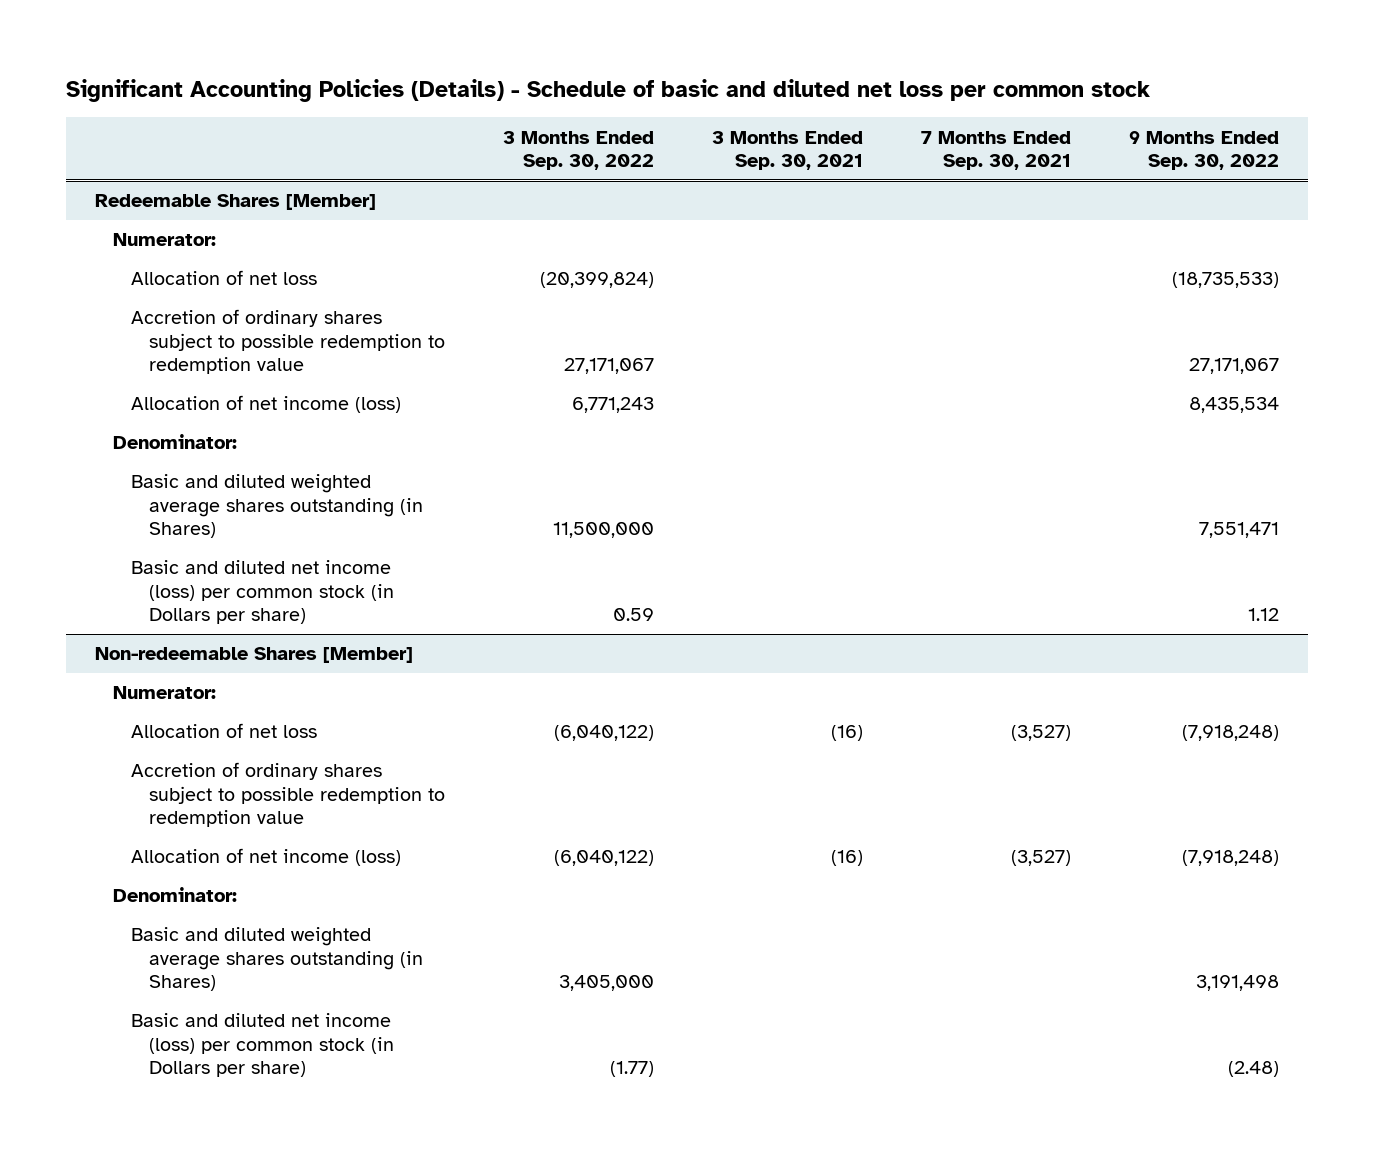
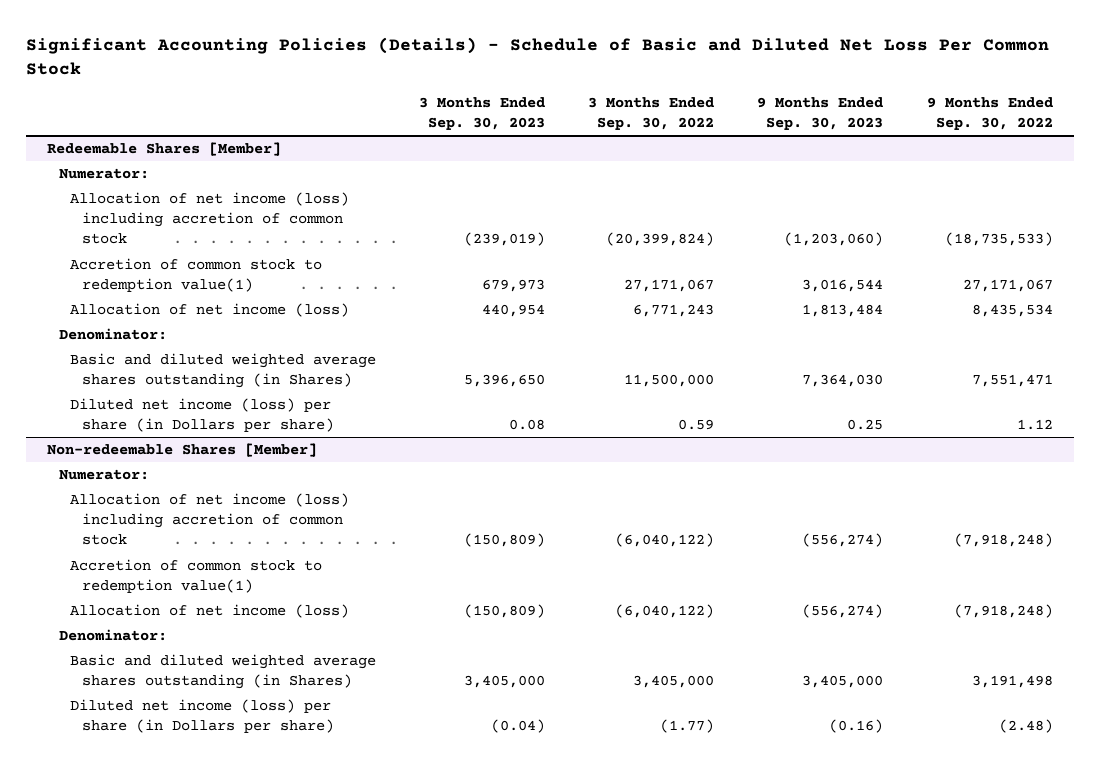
[65,78,1150,102] Significant Accounting Policies (Details) - Schedule of basic and diluted net loss per common stock -> [25,36,1049,76] Significant Accounting Policies (Details) - Schedule of Basic and Diluted Net Loss Per Common Stock
[711,130,863,170] 3 Months Ended Sep. 30, 2021 -> none
[920,130,1071,170] 7 Months Ended Sep. 30, 2021 -> none
none -> [419,96,546,130] 3 Months Ended Sep. 30, 2023
none -> [757,96,884,130] 9 Months Ended Sep. 30, 2023
[130,270,317,286] Allocation of net loss -> [70,192,350,245] Allocation of net income (loss) including accretion of common stock
[130,309,445,375] Accretion of ordinary shares subject to possible redemption to redemption value -> [70,258,323,293] Accretion of common stock to redemption value(1)
[130,560,394,625] Basic and diluted net income (loss) per common stock (in Dollars per share) -> [70,398,334,433] Diluted net income (loss) per share (in Dollars per share)
[130,762,445,828] Accretion of ordinary shares subject to possible redemption to redemption value -> none
[130,723,317,739] Allocation of net loss -> [70,493,350,546] Allocation of net income (loss) including accretion of common stock
none -> [70,559,323,594] Accretion of common stock to redemption value(1)
[130,1013,394,1078] Basic and diluted net income (loss) per common stock (in Dollars per share) -> [70,699,334,734] Diluted net income (loss) per share (in Dollars per share)

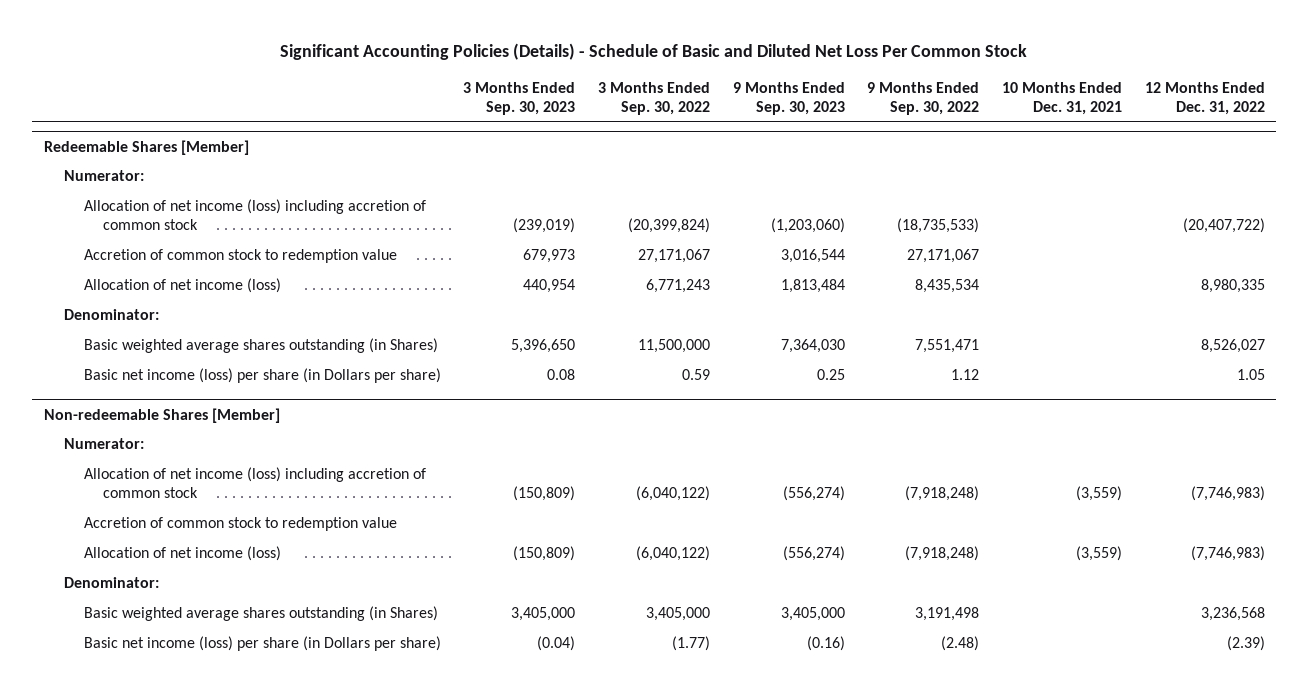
none -> [1002,81,1123,115] 10 Months Ended Dec. 31, 2021
none -> [1144,81,1265,115] 12 Months Ended Dec. 31, 2022
[70,258,323,293] Accretion of common stock to redemption value(1) -> [83,248,397,263] Accretion of common stock to redemption value
[70,353,377,389] Basic and diluted weighted average shares outstanding (in Shares) -> [83,337,438,353] Basic weighted average shares outstanding (in Shares)
[70,398,334,433] Diluted net income (loss) per share (in Dollars per share) -> [83,367,441,383] Basic net income (loss) per share (in Dollars per share)
[70,559,323,594] Accretion of common stock to redemption value(1) -> [83,516,397,531] Accretion of common stock to redemption value
[70,654,377,690] Basic and diluted weighted average shares outstanding (in Shares) -> [83,605,438,621] Basic weighted average shares outstanding (in Shares)
[70,699,334,734] Diluted net income (loss) per share (in Dollars per share) -> [83,635,441,651] Basic net income (loss) per share (in Dollars per share)

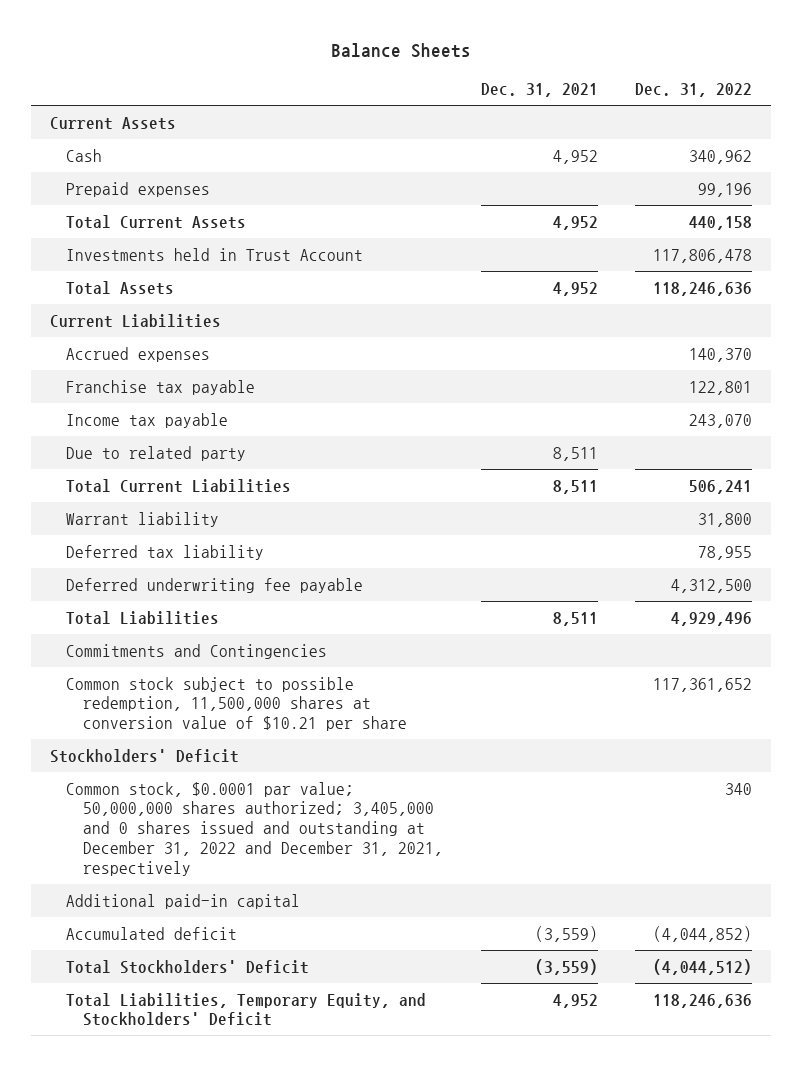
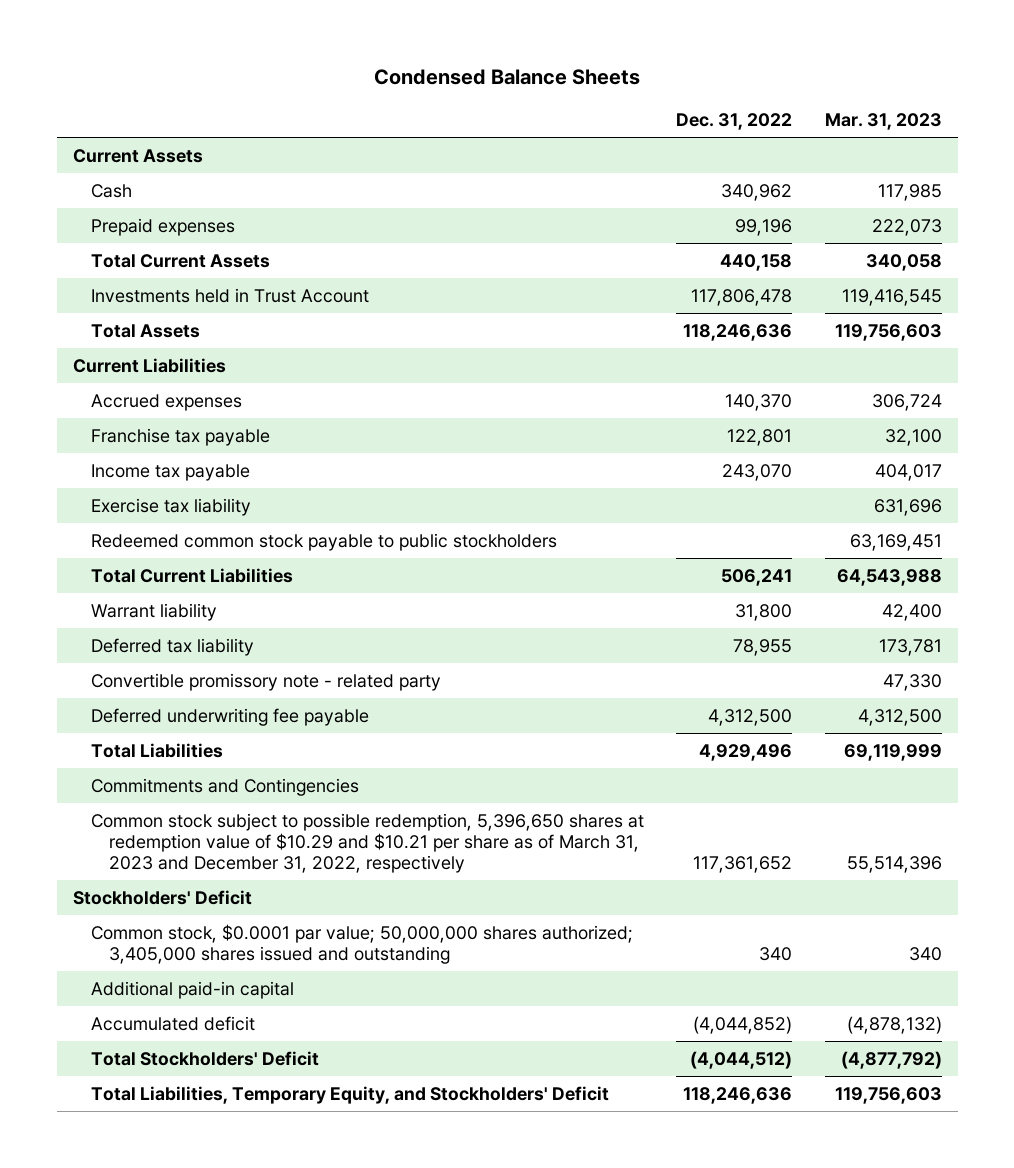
[330,43,471,59] Balance Sheets -> [374,69,641,86] Condensed Balance Sheets
[480,83,598,98] Dec. 31, 2021 -> none
none -> [824,113,942,131] Mar. 31, 2023
[66,445,247,461] Due to related party -> none
none -> [90,497,251,516] Exercise tax liability
none -> [90,532,557,551] Redeemed common stock payable to public stockholders
none -> [90,672,441,691] Convertible promissory note - related party
[66,676,408,732] Common stock subject to possible redemption, 11,500,000 shares at conversion value of $10.21 per share -> [90,812,644,874] Common stock subject to possible redemption, 5,396,650 shares at redemption value of $10.29 and $10.21 per share as of March 31, 2023 and December 31, 2022, respectively
[66,781,444,876] Common stock, $0.0001 par value; 50,000,000 shares authorized; 3,405,000 and 0 shares issued and outstanding at December 31, 2022 and December 31, 2021, respectively -> [90,923,633,964] Common stock, $0.0001 par value; 50,000,000 shares authorized; 3,405,000 shares issued and outstanding

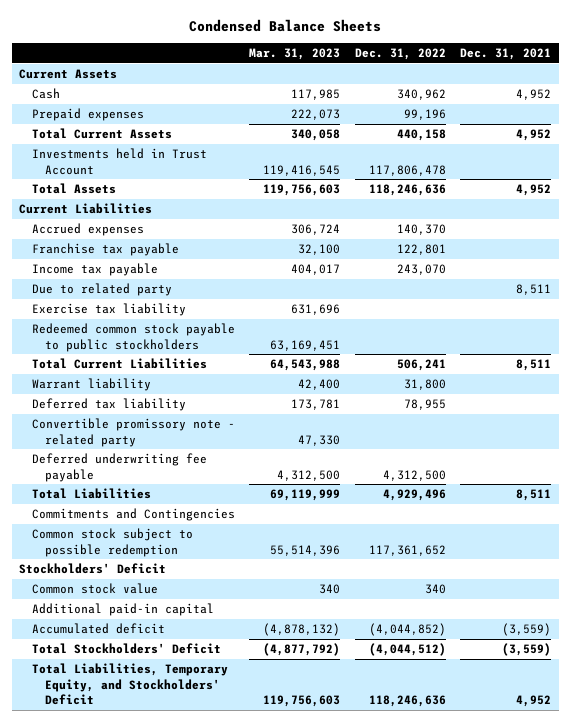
none -> [460,47,552,60] Dec. 31, 2021
none -> [31,283,172,297] Due to related party
[90,812,644,874] Common stock subject to possible redemption, 5,396,650 shares at redemption value of $10.29 and $10.21 per share as of March 31, 2023 and December 31, 2022, respectively -> [31,528,193,557] Common stock subject to possible redemption
[90,923,633,964] Common stock, $0.0001 par value; 50,000,000 shares authorized; 3,405,000 shares issued and outstanding -> [31,583,158,595] Common stock value

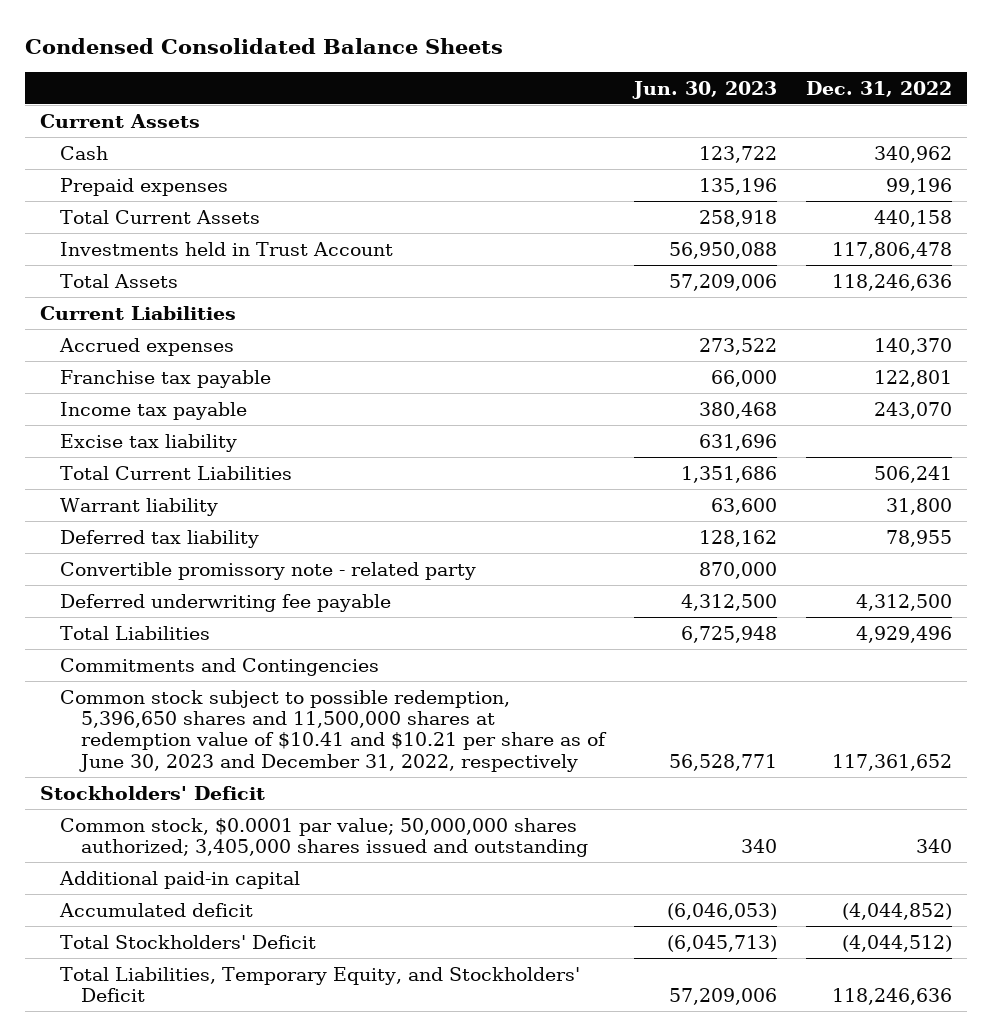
[189,18,382,32] Condensed Balance Sheets -> [25,37,504,54] Condensed Consolidated Balance Sheets
[249,47,341,60] Mar. 31, 2023 -> none
[460,47,552,60] Dec. 31, 2021 -> none
none -> [631,80,777,99] Jun. 30, 2023
[31,283,172,297] Due to related party -> none
[31,323,235,352] Redeemed common stock payable to public stockholders -> none
[31,303,186,317] Exercise tax liability -> [60,433,238,452] Excise tax liability
[31,528,193,557] Common stock subject to possible redemption -> [60,689,607,772] Common stock subject to possible redemption, 5,396,650 shares and 11,500,000 shares at redemption value of $10.41 and $10.21 per share as of June 30, 2023 and December 31, 2022, respectively
[31,583,158,595] Common stock value -> [60,817,588,858] Common stock, $0.0001 par value; 50,000,000 shares authorized; 3,405,000 shares issued and outstanding

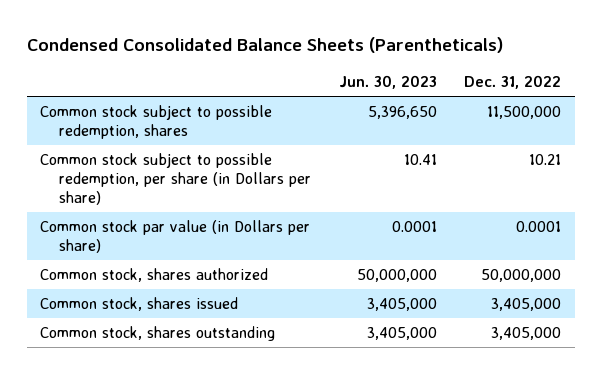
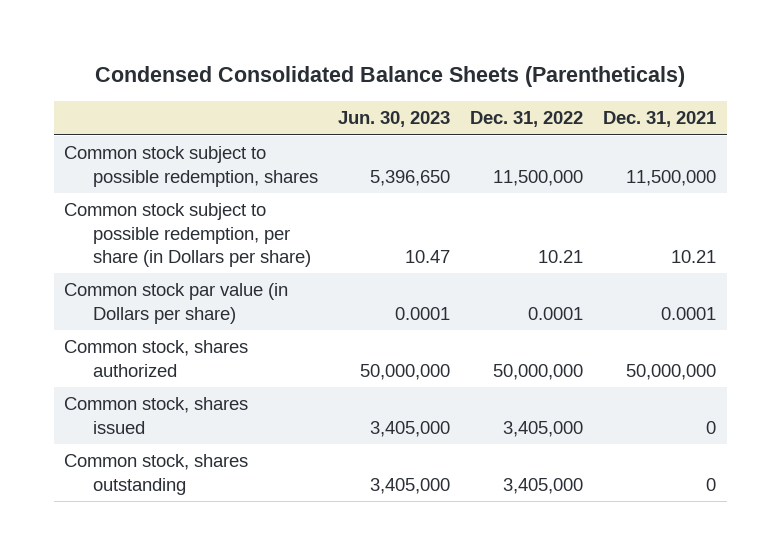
none -> [603,111,717,128] Dec. 31, 2021
[403,153,437,165] 10.41 -> [404,249,450,263] 10.47

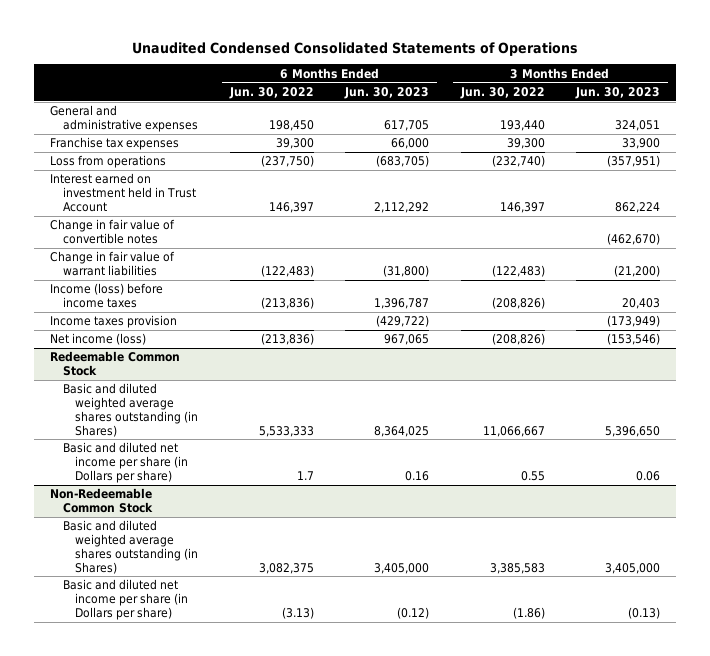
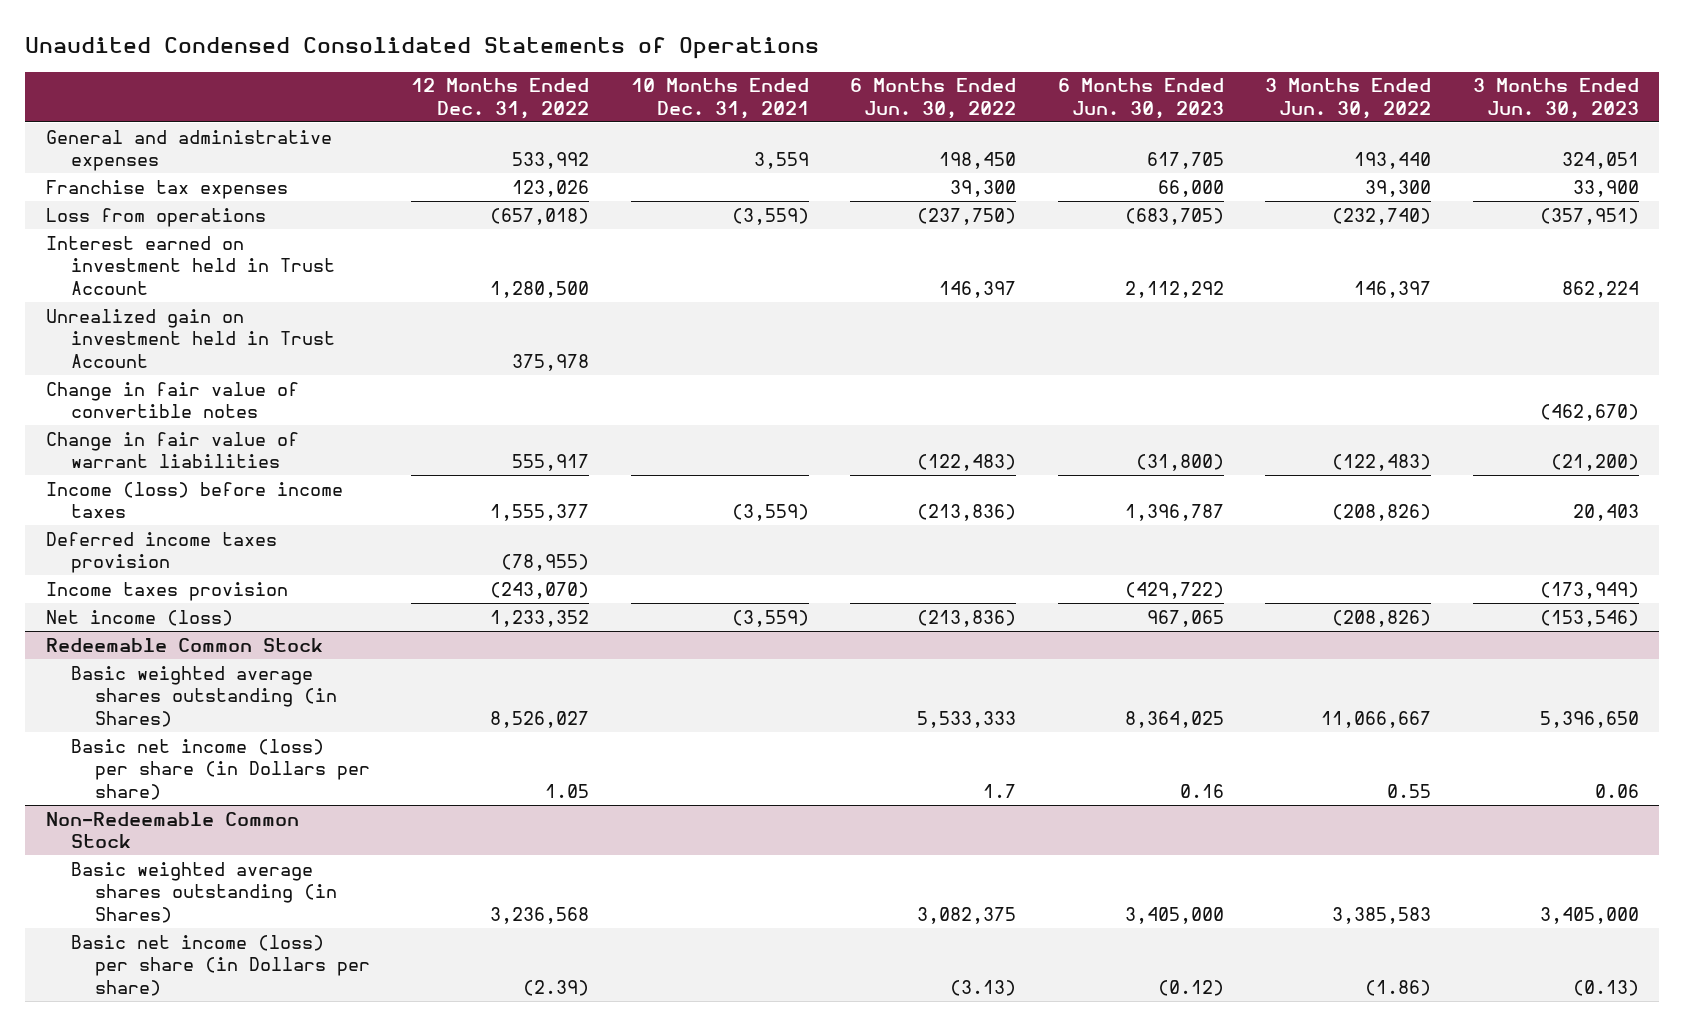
none -> [411,78,590,120] 12 Months Ended Dec. 31, 2022
none -> [630,78,809,120] 10 Months Ended Dec. 31, 2021
none -> [46,308,335,369] Unrealized gain on investment held in Trust Account
none -> [46,531,278,574] Deferred income taxes provision
[62,383,199,437] Basic and diluted weighted average shares outstanding (in Shares) -> [70,665,337,728] Basic weighted average shares outstanding (in Shares)
[62,442,189,483] Basic and diluted net income per share (in Dollars per share) -> [70,738,370,801] Basic net income (loss) per share (in Dollars per share)
[62,520,199,574] Basic and diluted weighted average shares outstanding (in Shares) -> [70,861,337,924] Basic weighted average shares outstanding (in Shares)
[62,579,189,620] Basic and diluted net income per share (in Dollars per share) -> [70,934,370,997] Basic net income (loss) per share (in Dollars per share)

